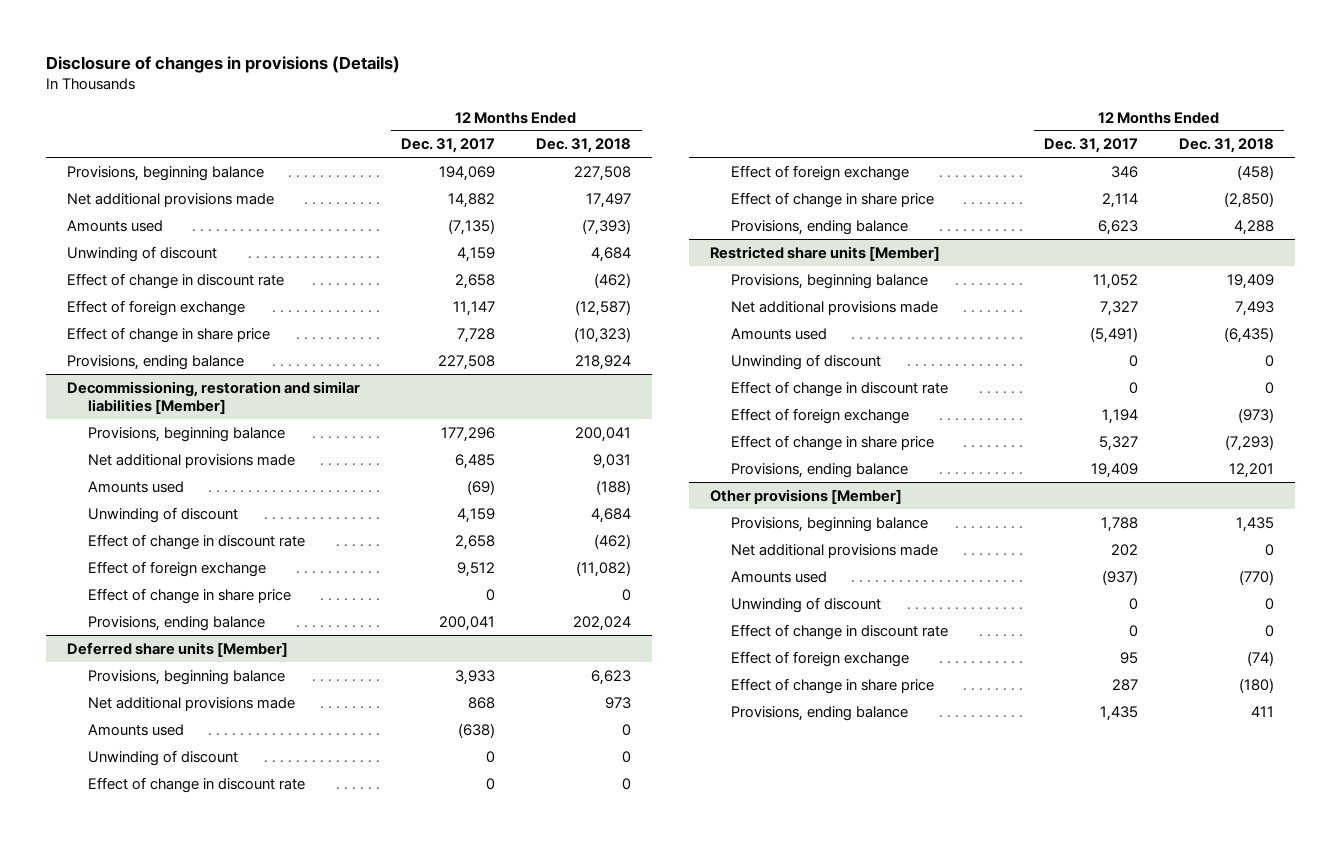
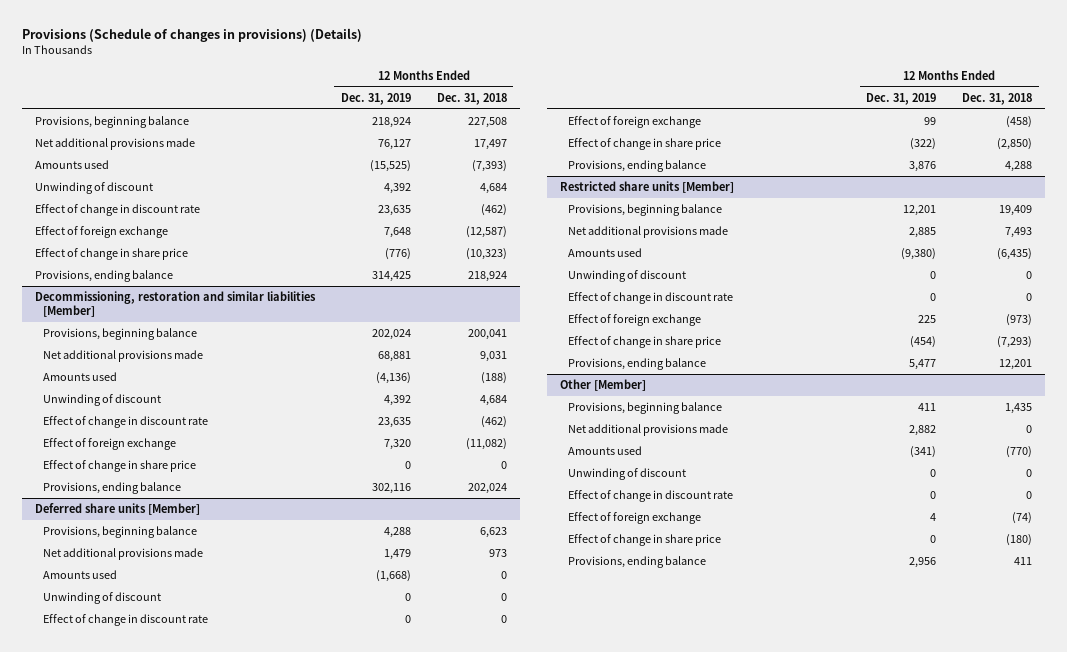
[46,56,401,74] Disclosure of changes in provisions (Details) -> [21,27,362,42] Provisions (Schedule of changes in provisions) (Details)
[401,138,496,154] Dec. 31, 2017 -> none
none -> [340,92,411,105] Dec. 31, 2019
[709,488,902,504] Other provisions [Member] -> [560,378,647,391] Other [Member]

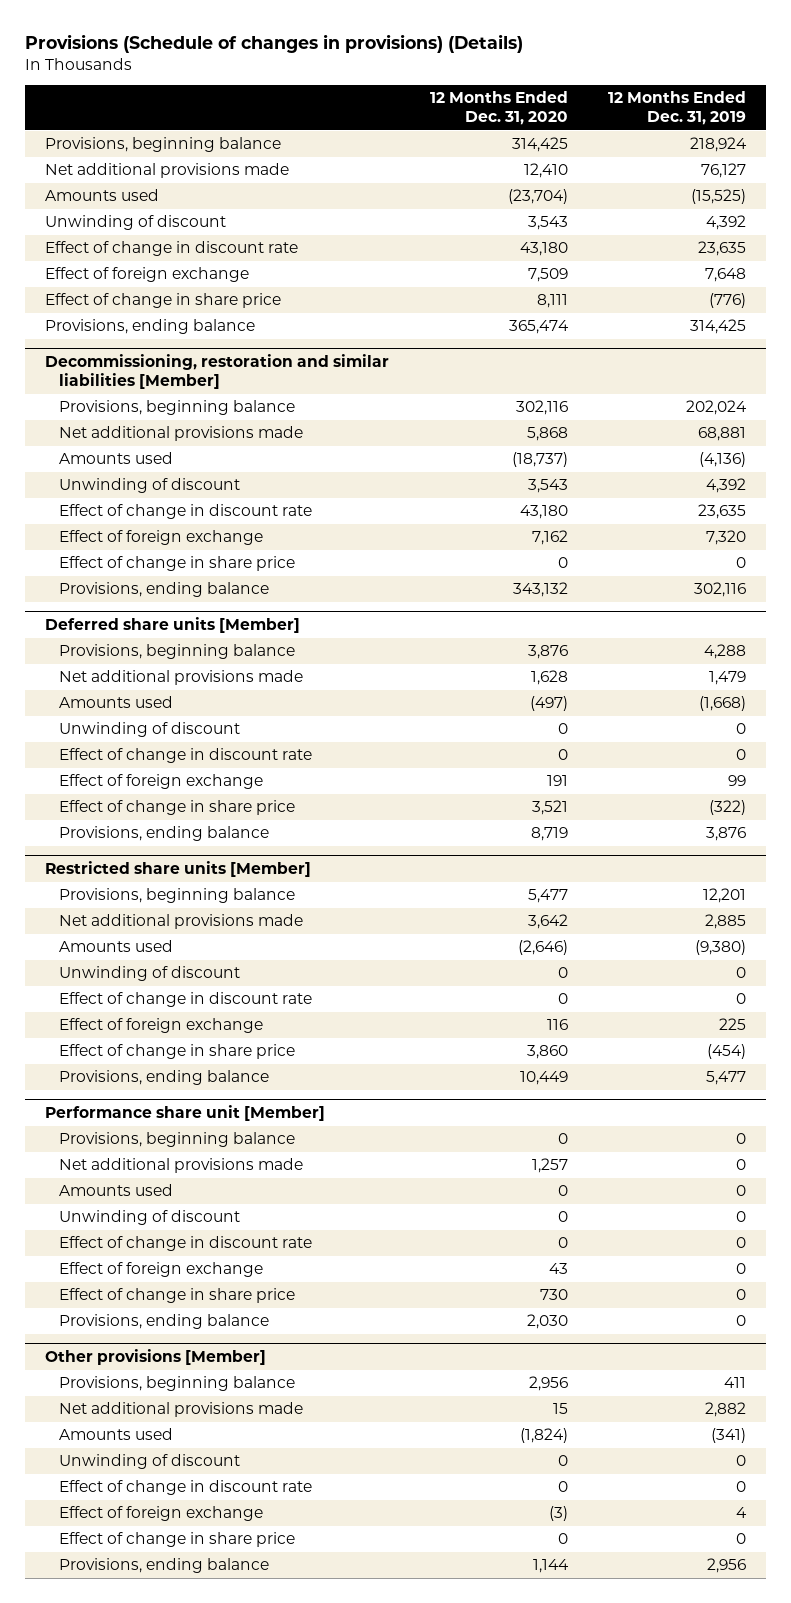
[436,92,507,105] Dec. 31, 2018 -> none
none -> [429,91,568,126] 12 Months Ended Dec. 31, 2020
none -> [45,1104,326,1121] Performance share unit [Member]
none -> [58,1132,295,1148] Provisions, beginning balance
none -> [58,1158,303,1174] Net additional provisions made
none -> [58,1184,173,1197] Amounts used
none -> [58,1210,240,1226] Unwinding of discount
none -> [58,1236,312,1252] Effect of change in discount rate
none -> [58,1262,263,1278] Effect of foreign exchange
none -> [58,1288,295,1304] Effect of change in share price
none -> [58,1314,269,1330] Provisions, ending balance
[560,378,647,391] Other [Member] -> [45,1348,267,1365] Other provisions [Member]

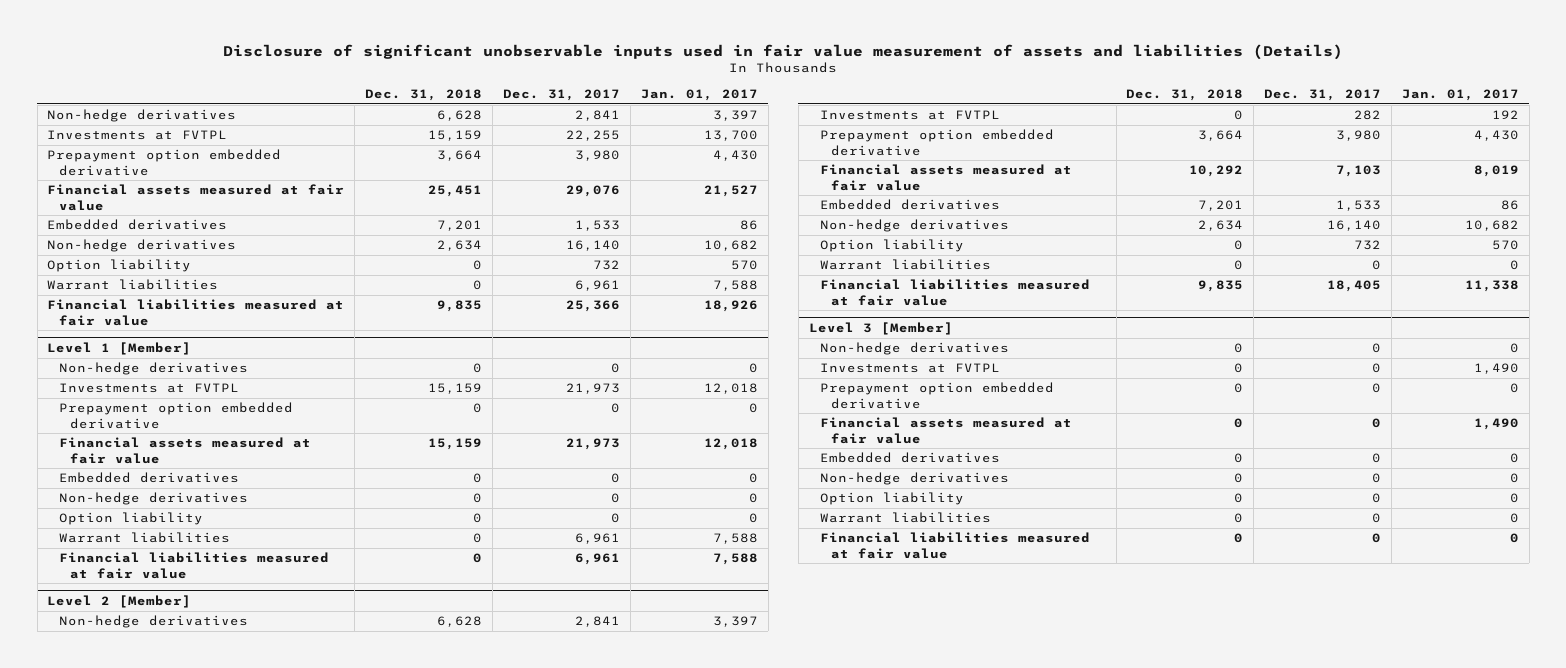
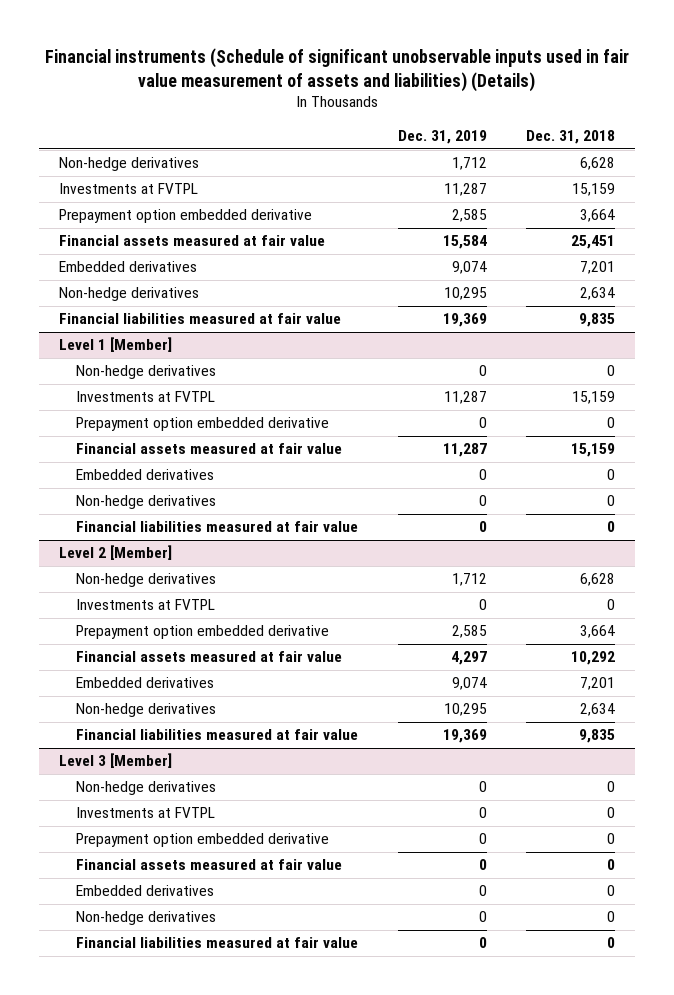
[223,43,1344,60] Disclosure of significant unobservable inputs used in fair value measurement of assets and liabilities (Details) -> [45,47,630,92] Financial instruments (Schedule of significant unobservable inputs used in fair value measurement of assets and liabilities) (Details)
[502,89,620,102] Dec. 31, 2017 -> none
[640,89,758,102] Jan. 01, 2017 -> none
none -> [397,130,487,145] Dec. 31, 2019
[47,259,192,273] Option liability -> none
[47,279,219,291] Warrant liabilities -> none
[58,512,203,526] Option liability -> none
[58,532,230,544] Warrant liabilities -> none
[819,239,964,253] Option liability -> none
[819,259,991,271] Warrant liabilities -> none
[819,492,964,506] Option liability -> none
[819,512,991,524] Warrant liabilities -> none

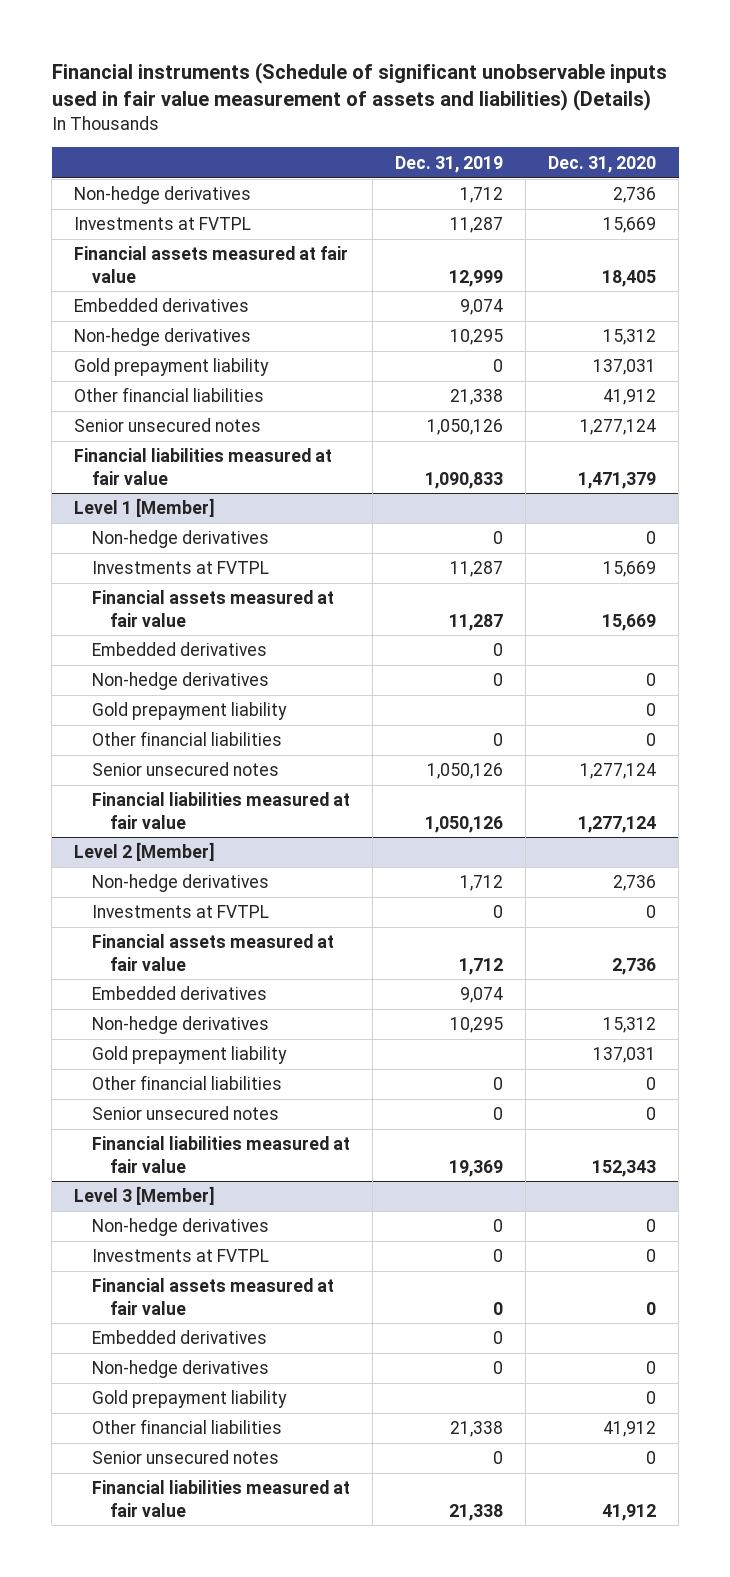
[526,130,616,145] Dec. 31, 2018 -> none
none -> [548,155,657,173] Dec. 31, 2020
[58,209,312,224] Prepayment option embedded derivative -> none
[442,235,487,250] 15,584 -> [449,269,504,287] 12,999
none -> [74,358,270,377] Gold prepayment liability
none -> [74,387,265,403] Other financial liabilities
none -> [74,418,262,433] Senior unsecured notes
[442,313,487,328] 19,369 -> [425,471,504,489] 1,090,833
[75,417,329,432] Prepayment option embedded derivative -> none
none -> [91,702,287,721] Gold prepayment liability
none -> [91,731,282,747] Other financial liabilities
none -> [91,762,279,777] Senior unsecured notes
[478,521,487,533] 0 -> [425,815,504,833] 1,050,126
[75,625,329,640] Prepayment option embedded derivative -> none
[450,651,487,666] 4,297 -> [459,957,504,975] 1,712
none -> [91,1046,287,1065] Gold prepayment liability
none -> [91,1075,282,1091] Other financial liabilities
none -> [91,1106,279,1121] Senior unsecured notes
[75,833,329,848] Prepayment option embedded derivative -> none
none -> [91,1390,287,1409] Gold prepayment liability
none -> [91,1419,282,1435] Other financial liabilities
none -> [91,1450,279,1465] Senior unsecured notes
[478,937,487,949] 0 -> [449,1503,504,1521] 21,338

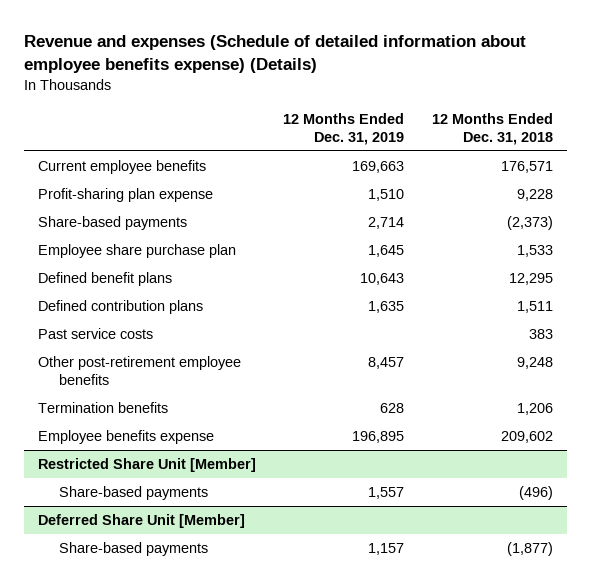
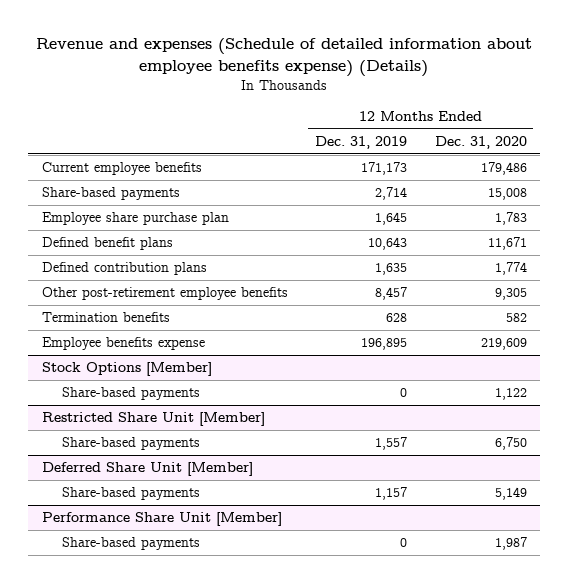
[431,112,553,145] 12 Months Ended Dec. 31, 2018 -> none
none -> [434,135,527,149] Dec. 31, 2020
[37,188,213,203] Profit-sharing plan expense -> none
[352,161,405,174] 169,663 -> [361,162,408,176] 171,173
[37,328,153,340] Past service costs -> none
none -> [41,362,212,377] Stock Options [Member]
none -> [62,387,201,401] Share-based payments
none -> [41,512,282,527] Performance Share Unit [Member]
none -> [62,537,201,551] Share-based payments

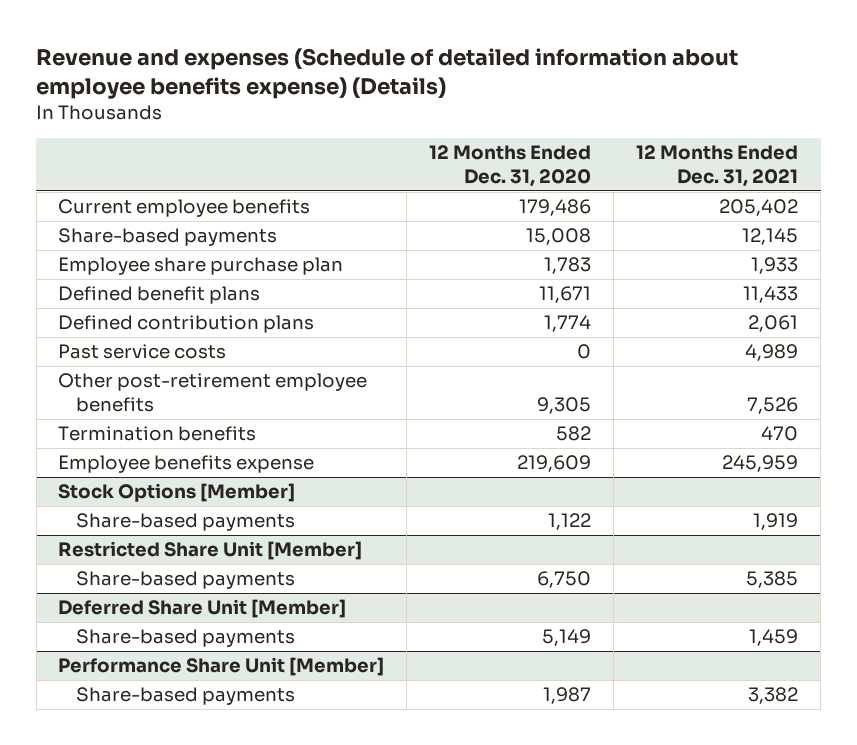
[315,135,408,149] Dec. 31, 2019 -> none
none -> [636,145,799,188] 12 Months Ended Dec. 31, 2021
none -> [58,344,227,360] Past service costs

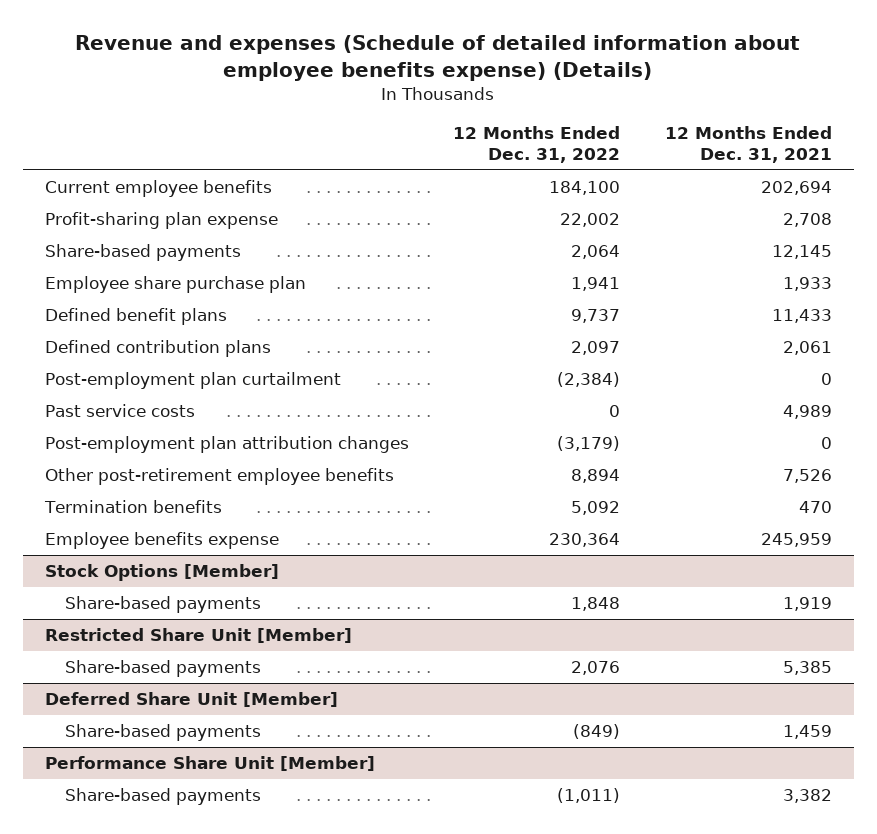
[429,145,592,188] 12 Months Ended Dec. 31, 2020 -> none
none -> [453,126,621,164] 12 Months Ended Dec. 31, 2022
[719,199,799,217] 205,402 -> [760,181,832,196] 202,694
none -> [45,212,279,230] Profit-sharing plan expense
none -> [45,372,342,390] Post-employment plan curtailment
none -> [45,436,410,454] Post-employment plan attribution changes

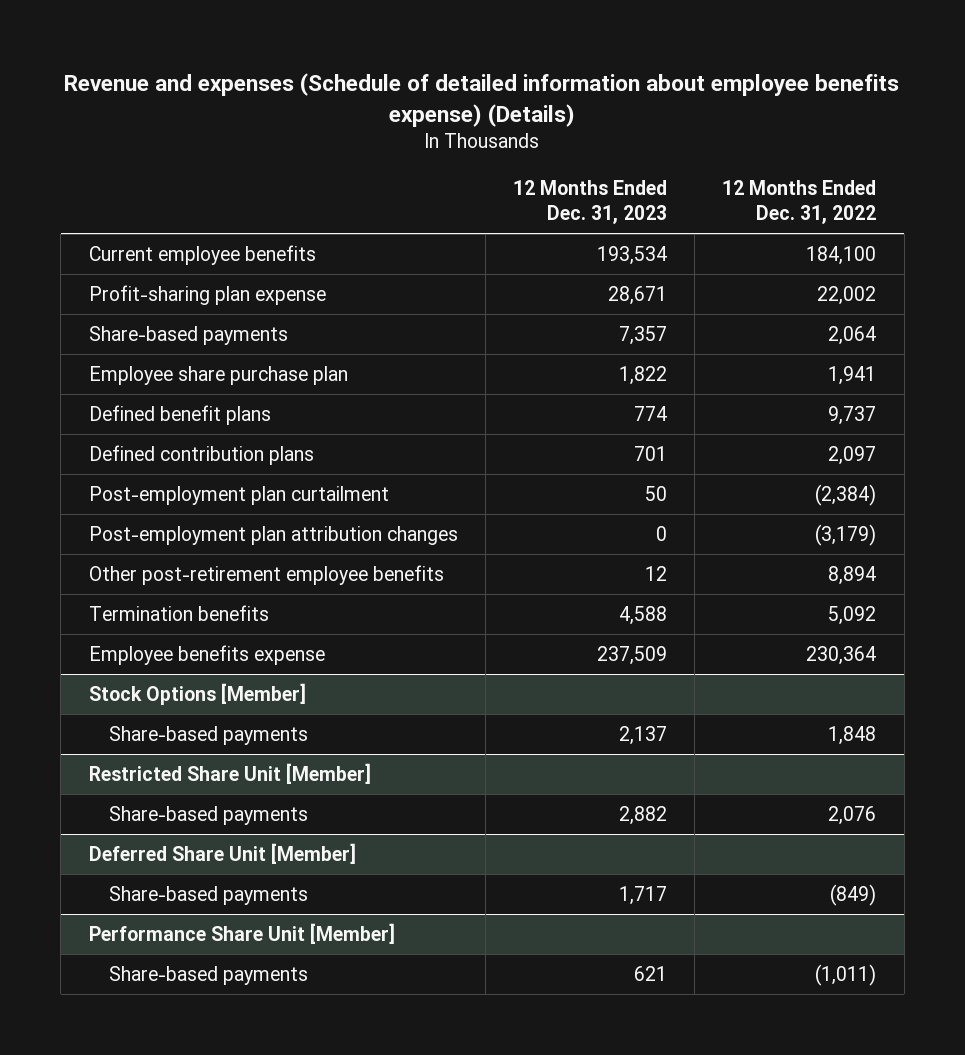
[664,126,832,164] 12 Months Ended Dec. 31, 2021 -> none
none -> [512,180,667,225] 12 Months Ended Dec. 31, 2023
[45,404,196,418] Past service costs -> none

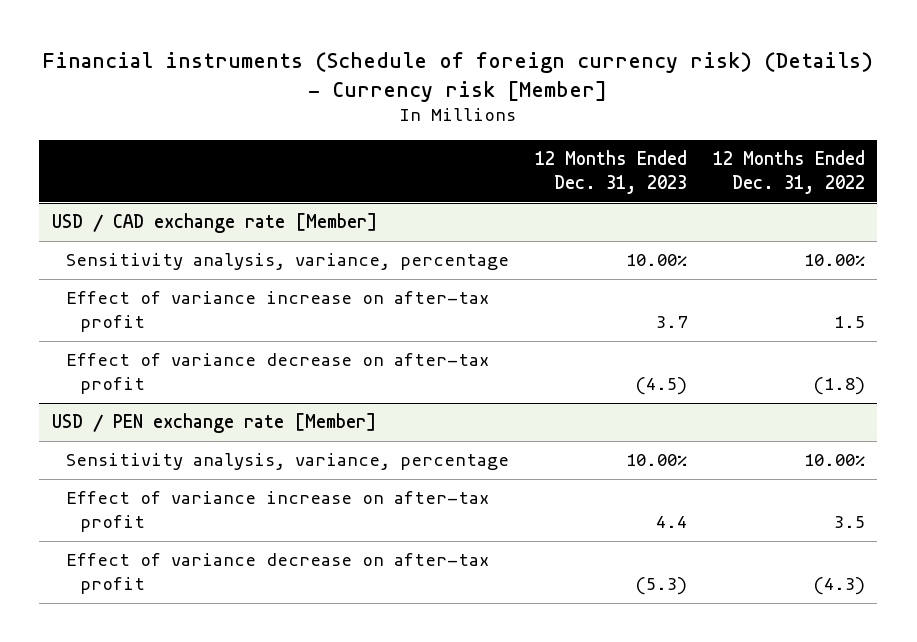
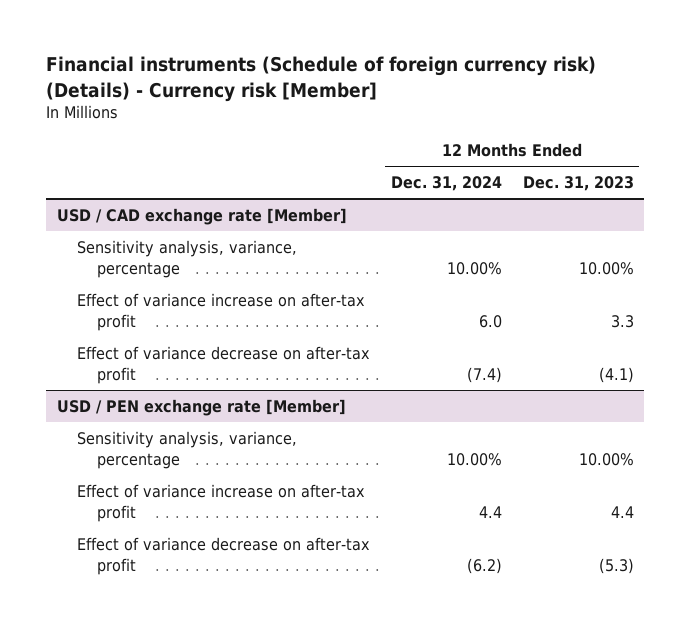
[712,150,865,194] 12 Months Ended Dec. 31, 2022 -> none
none -> [390,176,502,192] Dec. 31, 2024
[655,315,687,328] 3.7 -> [610,314,634,328] 3.3
[634,376,687,395] (4.5) -> [598,366,634,383] (4.1)

